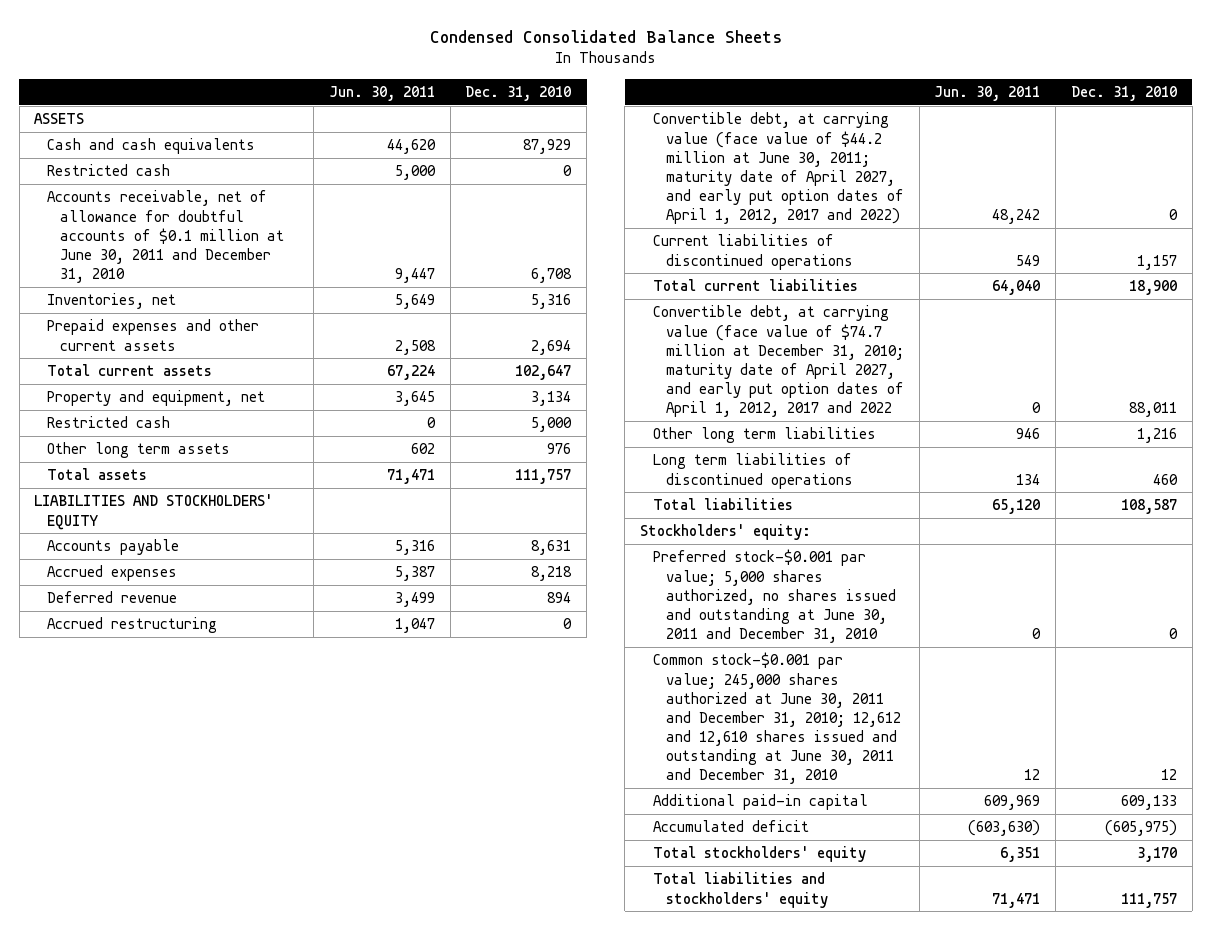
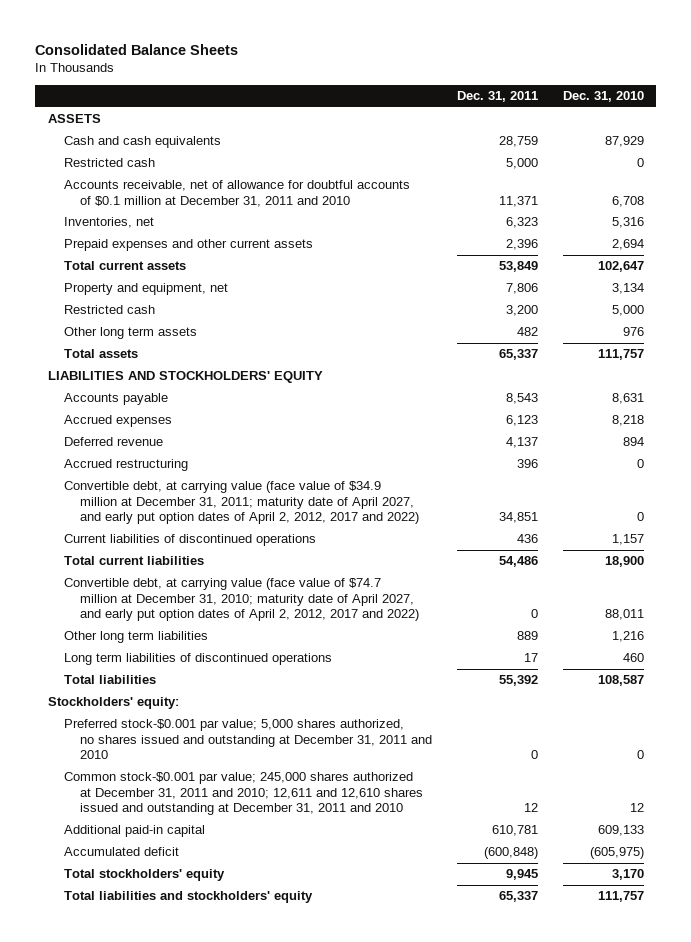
[429,29,782,43] Condensed Consolidated Balance Sheets -> [35,43,239,55] Consolidated Balance Sheets
[328,86,435,102] Jun. 30, 2011 -> none
none -> [456,91,538,103] Dec. 31, 2011
[47,190,285,283] Accounts receivable, net of allowance for doubtful accounts of $0.1 million at June 30, 2011 and December 31, 2010 -> [63,180,410,207] Accounts receivable, net of allowance for doubtful accounts of $0.1 million at December 31, 2011 and 2010
[652,112,904,224] Convertible debt, at carrying value (face value of $44.2 million at June 30, 2011; maturity date of April 2027, and early put option dates of April 1, 2012, 2017 and 2022) -> [63,481,419,525] Convertible debt, at carrying value (face value of $34.9 million at December 31, 2011; maturity date of April 2027, and early put option dates of April 2, 2012, 2017 and 2022)
[652,305,904,417] Convertible debt, at carrying value (face value of $74.7 million at December 31, 2010; maturity date of April 2027, and early put option dates of April 1, 2012, 2017 and 2022 -> [63,578,419,622] Convertible debt, at carrying value (face value of $74.7 million at December 31, 2010; maturity date of April 2027, and early put option dates of April 2, 2012, 2017 and 2022)
[652,549,896,643] Preferred stock-$0.001 par value; 5,000 shares authorized, no shares issued and outstanding at June 30, 2011 and December 31, 2010 -> [63,719,432,760] Preferred stock-$0.001 par value; 5,000 shares authorized, no shares issued and outstanding at December 31, 2011 and 2010
[652,652,901,784] Common stock-$0.001 par value; 245,000 shares authorized at June 30, 2011 and December 31, 2010; 12,612 and 12,610 shares issued and outstanding at June 30, 2011 and December 31, 2010 -> [63,772,423,816] Common stock-$0.001 par value; 245,000 shares authorized at December 31, 2011 and 2010; 12,611 and 12,610 shares issued and outstanding at December 31, 2011 and 2010

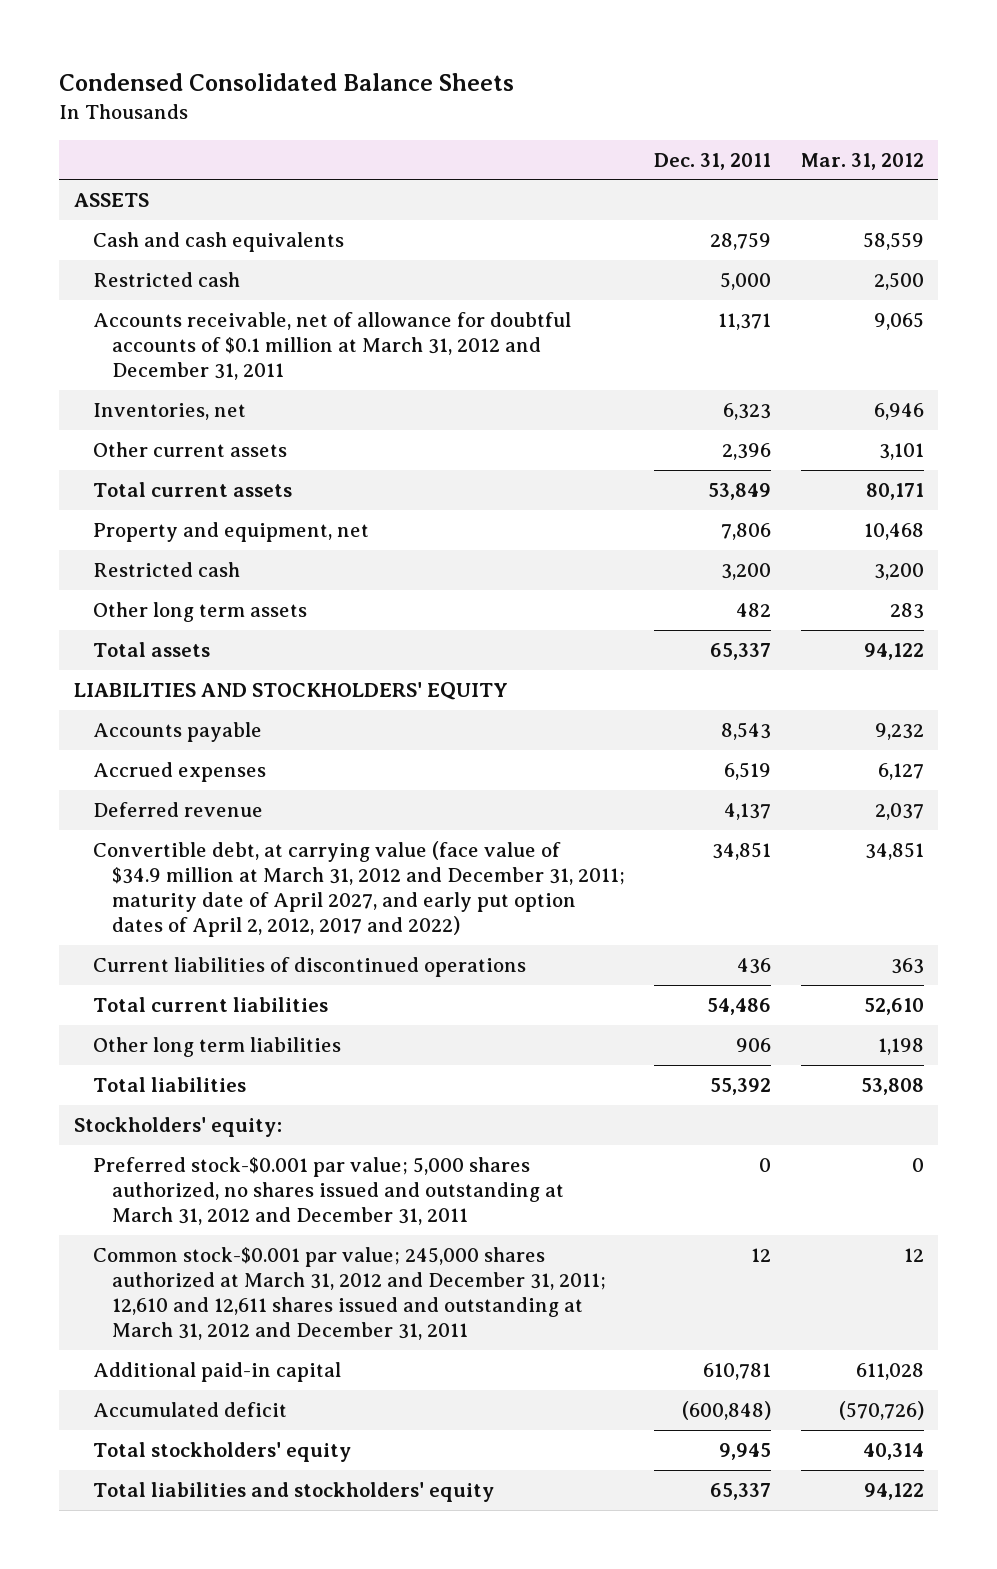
[35,43,239,55] Consolidated Balance Sheets -> [59,73,515,92] Condensed Consolidated Balance Sheets
[562,91,644,103] Dec. 31, 2010 -> none
none -> [800,152,924,170] Mar. 31, 2012
[63,180,410,207] Accounts receivable, net of allowance for doubtful accounts of $0.1 million at December 31, 2011 and 2010 -> [92,312,571,381] Accounts receivable, net of allowance for doubtful accounts of $0.1 million at March 31, 2012 and December 31, 2011
[63,239,313,252] Prepaid expenses and other current assets -> [92,442,287,458] Other current assets
[505,415,538,427] 6,123 -> [724,762,772,781] 6,519
[63,459,188,472] Accrued restructuring -> none
[63,481,419,525] Convertible debt, at carrying value (face value of $34.9 million at December 31, 2011; maturity date of April 2027, and early put option dates of April 2, 2012, 2017 and 2022) -> [92,841,625,938] Convertible debt, at carrying value (face value of $34.9 million at March 31, 2012 and December 31, 2011; maturity date of April 2027, and early put option dates of April 2, 2012, 2017 and 2022)
[63,578,419,622] Convertible debt, at carrying value (face value of $74.7 million at December 31, 2010; maturity date of April 2027, and early put option dates of April 2, 2012, 2017 and 2022) -> none
[63,653,332,666] Long term liabilities of discontinued operations -> none
[516,631,538,641] 889 -> [736,1038,772,1053] 906
[63,719,432,760] Preferred stock-$0.001 par value; 5,000 shares authorized, no shares issued and outstanding at December 31, 2011 and 2010 -> [92,1157,564,1226] Preferred stock-$0.001 par value; 5,000 shares authorized, no shares issued and outstanding at March 31, 2012 and December 31, 2011
[63,772,423,816] Common stock-$0.001 par value; 245,000 shares authorized at December 31, 2011 and 2010; 12,611 and 12,610 shares issued and outstanding at December 31, 2011 and 2010 -> [92,1247,606,1341] Common stock-$0.001 par value; 245,000 shares authorized at March 31, 2012 and December 31, 2011; 12,610 and 12,611 shares issued and outstanding at March 31, 2012 and December 31, 2011

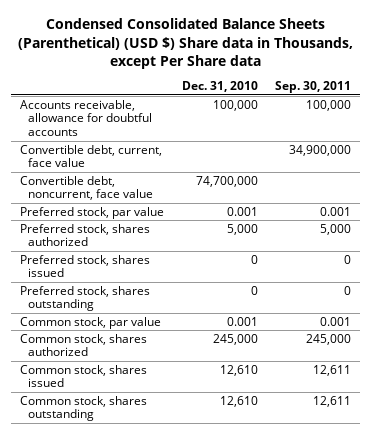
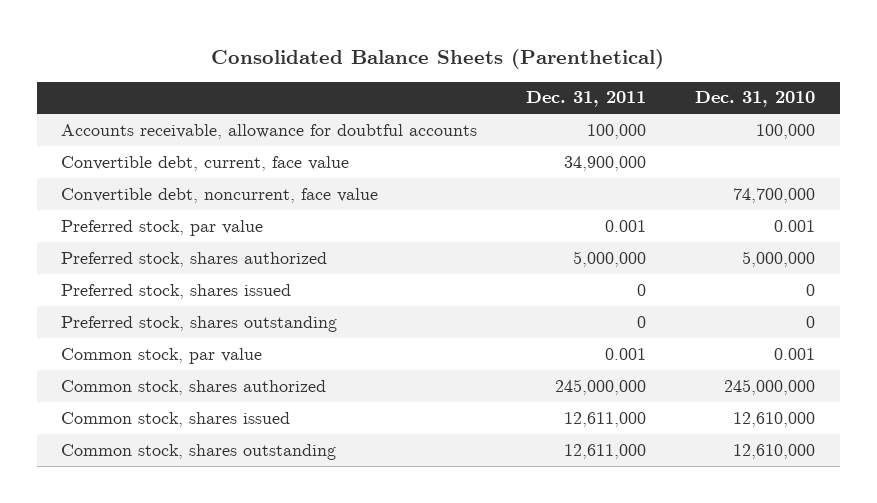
[17,18,353,69] Condensed Consolidated Balance Sheets (Parenthetical) (USD $) Share data in Thousands, except Per Share data -> [211,49,665,70] Consolidated Balance Sheets (Parenthetical)
[275,81,352,94] Sep. 30, 2011 -> none
none -> [526,91,647,108] Dec. 31, 2011
[226,223,258,235] 5,000 -> [742,250,816,267] 5,000,000
[212,333,258,345] 245,000 -> [724,378,816,395] 245,000,000
[219,364,258,376] 12,610 -> [733,411,816,427] 12,610,000
[219,395,258,407] 12,610 -> [733,443,816,459] 12,610,000

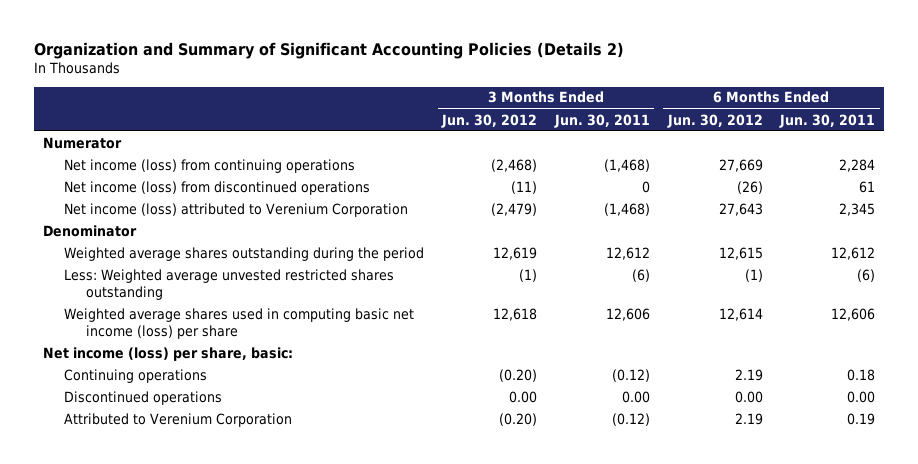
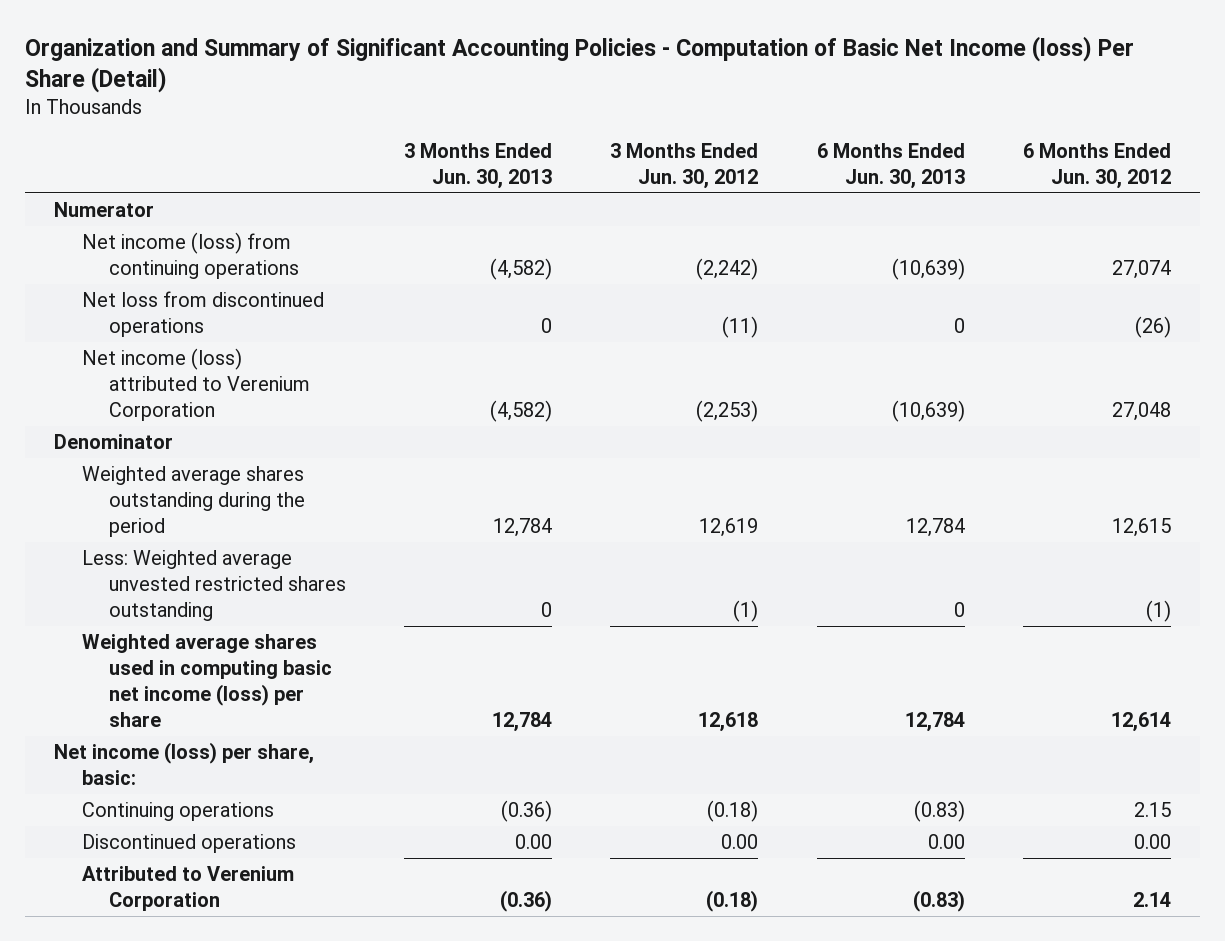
[34,42,625,60] Organization and Summary of Significant Accounting Policies (Details 2) -> [25,36,1135,94] Organization and Summary of Significant Accounting Policies - Computation of Basic Net Income (loss) Per Share (Detail)
[553,113,650,128] Jun. 30, 2011 -> none
[779,113,876,128] Jun. 30, 2011 -> none
none -> [403,142,552,189] 3 Months Ended Jun. 30, 2013
none -> [816,142,965,189] 6 Months Ended Jun. 30, 2013
[491,158,538,172] (2,468) -> [696,258,759,281] (2,242)
[718,158,763,172] 27,669 -> [1111,260,1171,280] 27,074
[64,180,371,195] Net income (loss) from discontinued operations -> [81,291,324,338] Net loss from discontinued operations
[491,202,538,216] (2,479) -> [696,400,759,423] (2,253)
[718,202,763,216] 27,643 -> [1111,402,1171,422] 27,048
[499,368,538,382] (0.20) -> [707,800,759,823] (0.18)
[734,368,763,381] 2.19 -> [1133,802,1171,818] 2.15
[499,412,538,426] (0.20) -> [706,890,759,913] (0.18)
[734,412,763,425] 2.19 -> [1132,892,1171,908] 2.14

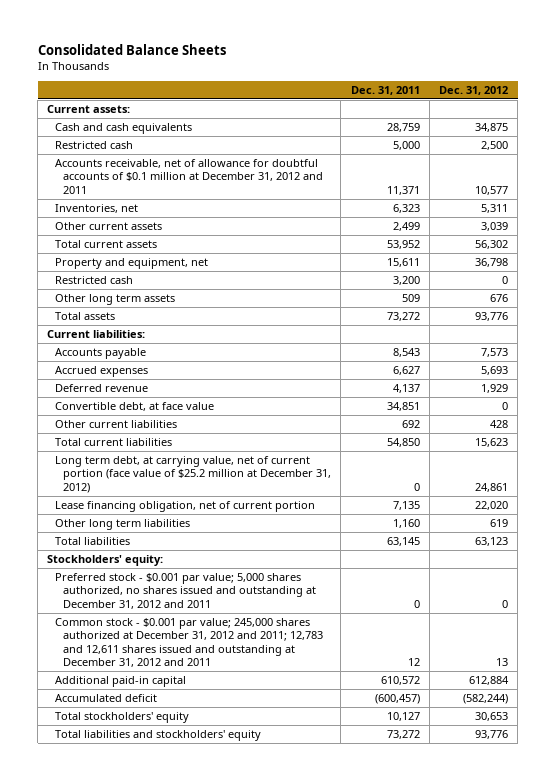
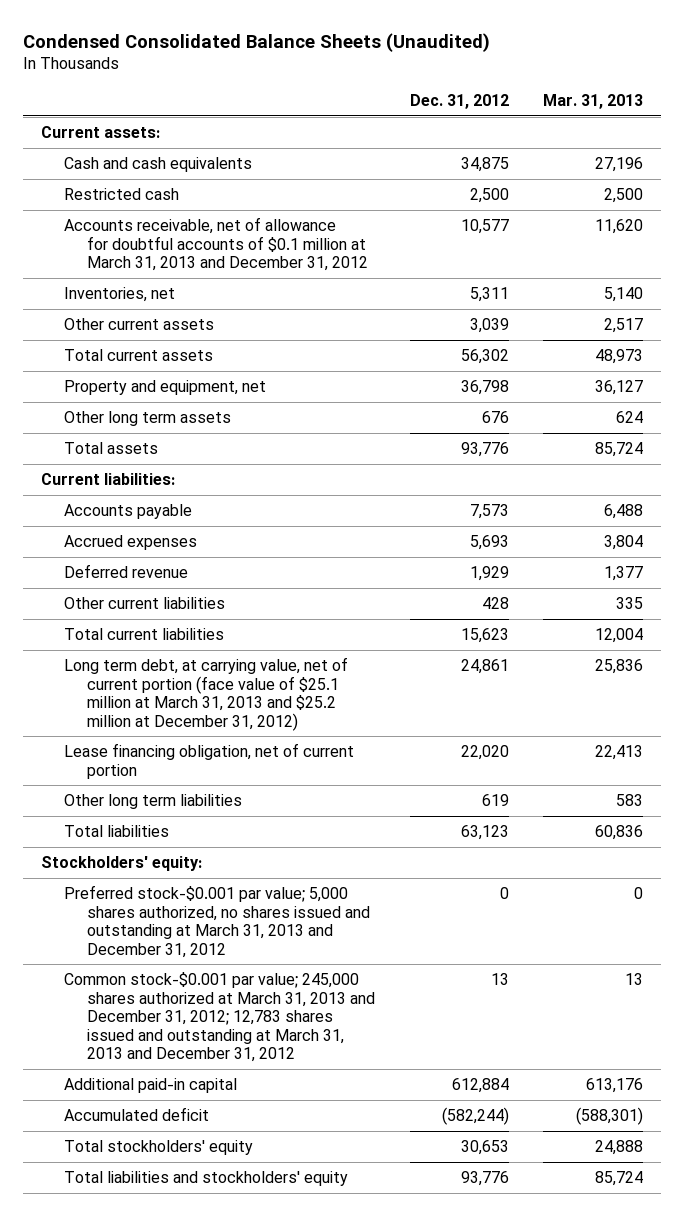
[37,43,226,55] Consolidated Balance Sheets -> [23,32,491,52] Condensed Consolidated Balance Sheets (Unaudited)
[350,85,420,95] Dec. 31, 2011 -> none
none -> [543,94,644,110] Mar. 31, 2013
[55,158,324,194] Accounts receivable, net of allowance for doubtful accounts of $0.1 million at December 31, 2012 and 2011 -> [63,216,368,272] Accounts receivable, net of allowance for doubtful accounts of $0.1 million at March 31, 2013 and December 31, 2012
[55,275,134,284] Restricted cash -> none
[55,401,215,411] Convertible debt, at face value -> none
[55,455,332,493] Long term debt, at carrying value, net of current portion (face value of $25.2 million at December 31, 2012) -> [63,656,348,731] Long term debt, at carrying value, net of current portion (face value of $25.1 million at March 31, 2013 and $25.2 million at December 31, 2012)
[55,572,317,609] Preferred stock - $0.001 par value; 5,000 shares authorized, no shares issued and outstanding at December 31, 2012 and 2011 -> [63,884,370,958] Preferred stock-$0.001 par value; 5,000 shares authorized, no shares issued and outstanding at March 31, 2013 and December 31, 2012
[55,617,324,668] Common stock - $0.001 par value; 245,000 shares authorized at December 31, 2012 and 2011; 12,783 and 12,611 shares issued and outstanding at December 31, 2012 and 2011 -> [63,971,375,1063] Common stock-$0.001 par value; 245,000 shares authorized at March 31, 2013 and December 31, 2012; 12,783 shares issued and outstanding at March 31, 2013 and December 31, 2012

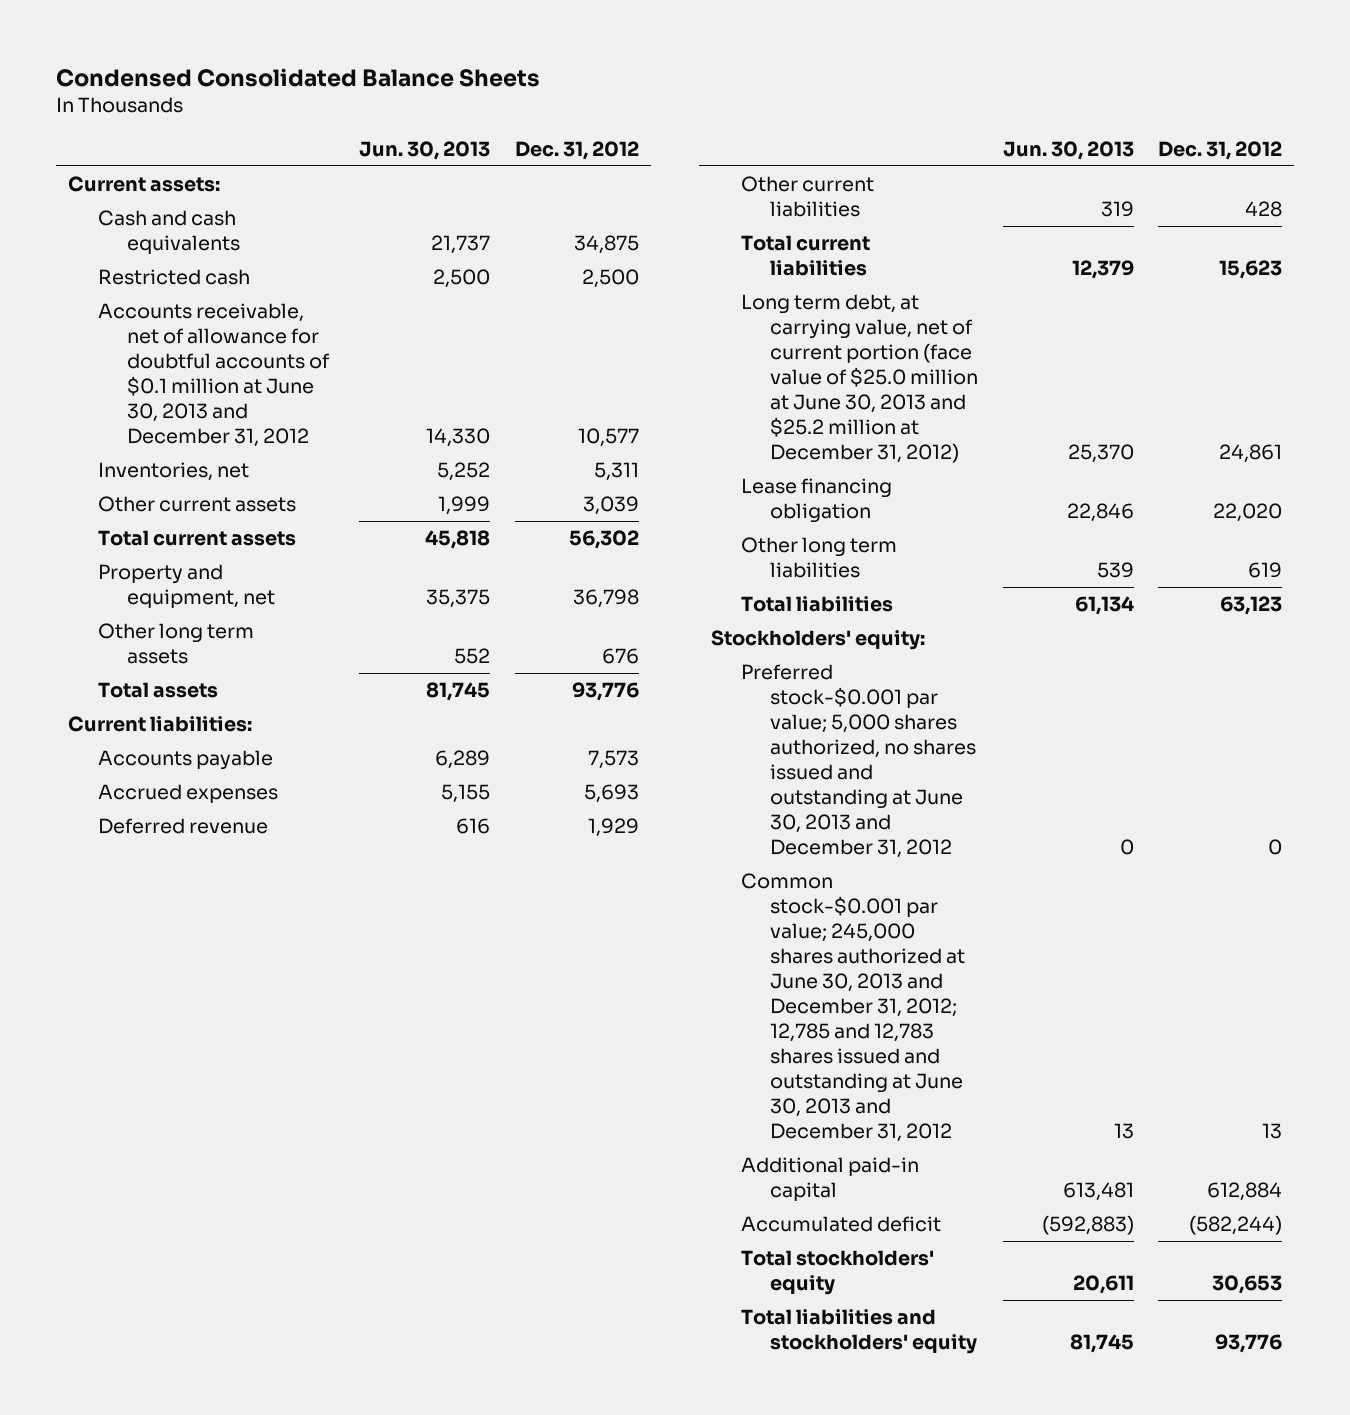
[23,32,491,52] Condensed Consolidated Balance Sheets (Unaudited) -> [56,68,541,88] Condensed Consolidated Balance Sheets
[543,94,644,110] Mar. 31, 2013 -> none
none -> [359,140,491,160] Jun. 30, 2013
[63,216,368,272] Accounts receivable, net of allowance for doubtful accounts of $0.1 million at March 31, 2013 and December 31, 2012 -> [97,303,331,448] Accounts receivable, net of allowance for doubtful accounts of $0.1 million at June 30, 2013 and December 31, 2012
[63,656,348,731] Long term debt, at carrying value, net of current portion (face value of $25.1 million at March 31, 2013 and $25.2 million at December 31, 2012) -> [740,294,979,464] Long term debt, at carrying value, net of current portion (face value of $25.0 million at June 30, 2013 and $25.2 million at December 31, 2012)
[63,742,354,779] Lease financing obligation, net of current portion -> [740,478,892,524] Lease financing obligation
[63,884,370,958] Preferred stock-$0.001 par value; 5,000 shares authorized, no shares issued and outstanding at March 31, 2013 and December 31, 2012 -> [740,664,977,859] Preferred stock-$0.001 par value; 5,000 shares authorized, no shares issued and outstanding at June 30, 2013 and December 31, 2012
[63,971,375,1063] Common stock-$0.001 par value; 245,000 shares authorized at March 31, 2013 and December 31, 2012; 12,783 shares issued and outstanding at March 31, 2013 and December 31, 2012 -> [740,873,966,1143] Common stock-$0.001 par value; 245,000 shares authorized at June 30, 2013 and December 31, 2012; 12,785 and 12,783 shares issued and outstanding at June 30, 2013 and December 31, 2012

